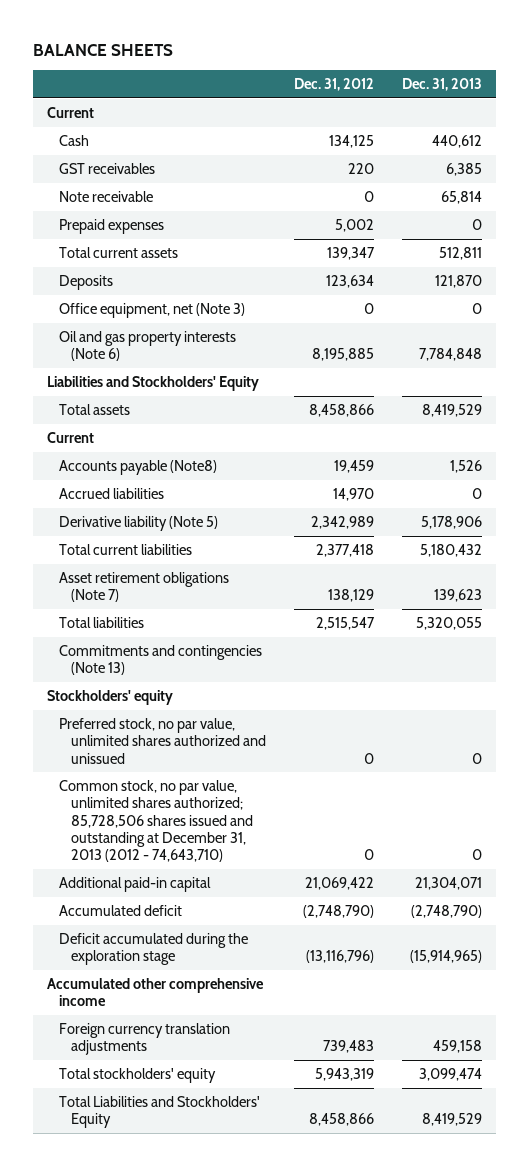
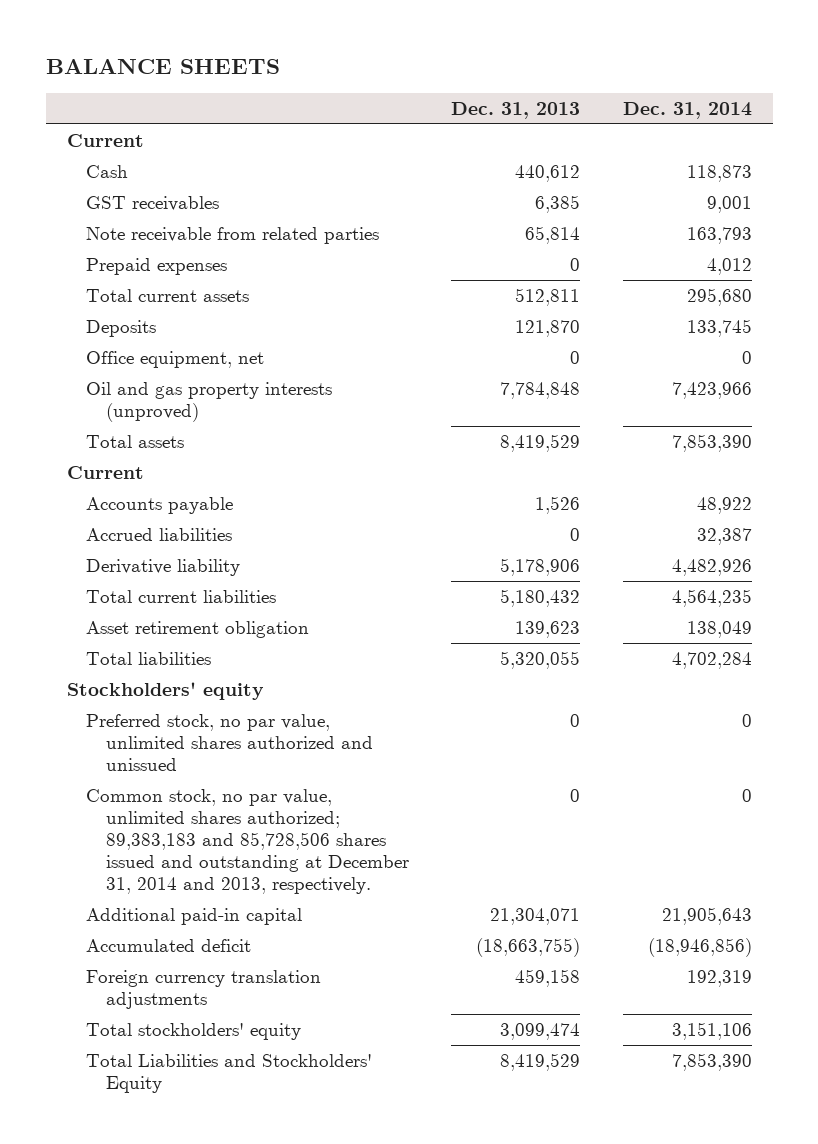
[294,78,375,92] Dec. 31, 2012 -> none
none -> [622,101,752,119] Dec. 31, 2014
[58,190,153,202] Note receivable -> [86,226,380,244] Note receivable from related parties
[47,375,260,391] Liabilities and Stockholders' Equity -> none
[58,302,245,318] Office equipment, net (Note 3) -> [86,350,265,368] Office equipment, net
[58,330,236,362] Oil and gas property interests (Note 6) -> [86,381,333,422] Oil and gas property interests (unproved)
[58,459,217,475] Accounts payable (Note8) -> [86,496,234,514] Accounts payable
[58,515,218,531] Derivative liability (Note 5) -> [86,558,241,576] Derivative liability
[58,571,229,603] Asset retirement obligations (Note 7) -> [86,620,310,638] Asset retirement obligation
[58,644,262,676] Commitments and contingencies (Note 13) -> none
[58,779,253,863] Common stock, no par value, unlimited shares authorized; 85,728,506 shares issued and outstanding at December 31, 2013 (2012 - 74,643,710) -> [86,788,410,895] Common stock, no par value, unlimited shares authorized; 89,383,183 and 85,728,506 shares issued and outstanding at December 31, 2014 and 2013, respectively.
[58,932,248,966] Deficit accumulated during the exploration stage -> none
[47,977,265,1007] Accumulated other comprehensive income -> none
[411,904,483,918] (2,748,790) -> [476,937,581,957] (18,663,755)

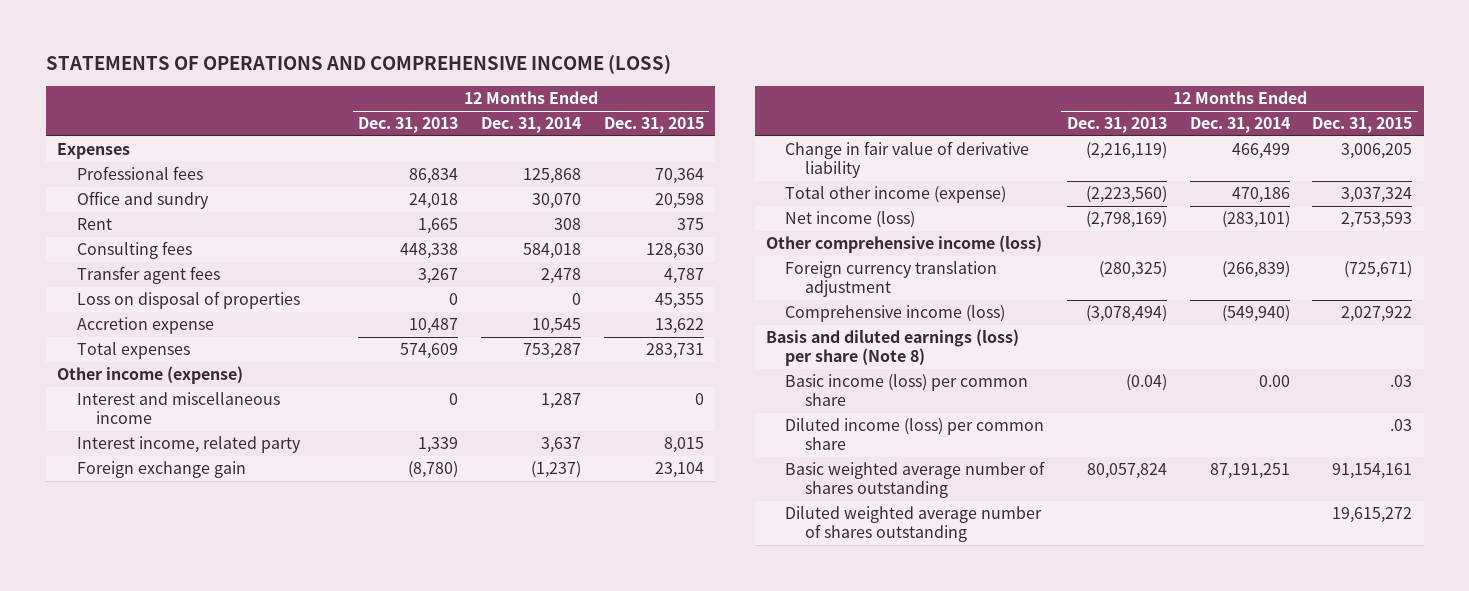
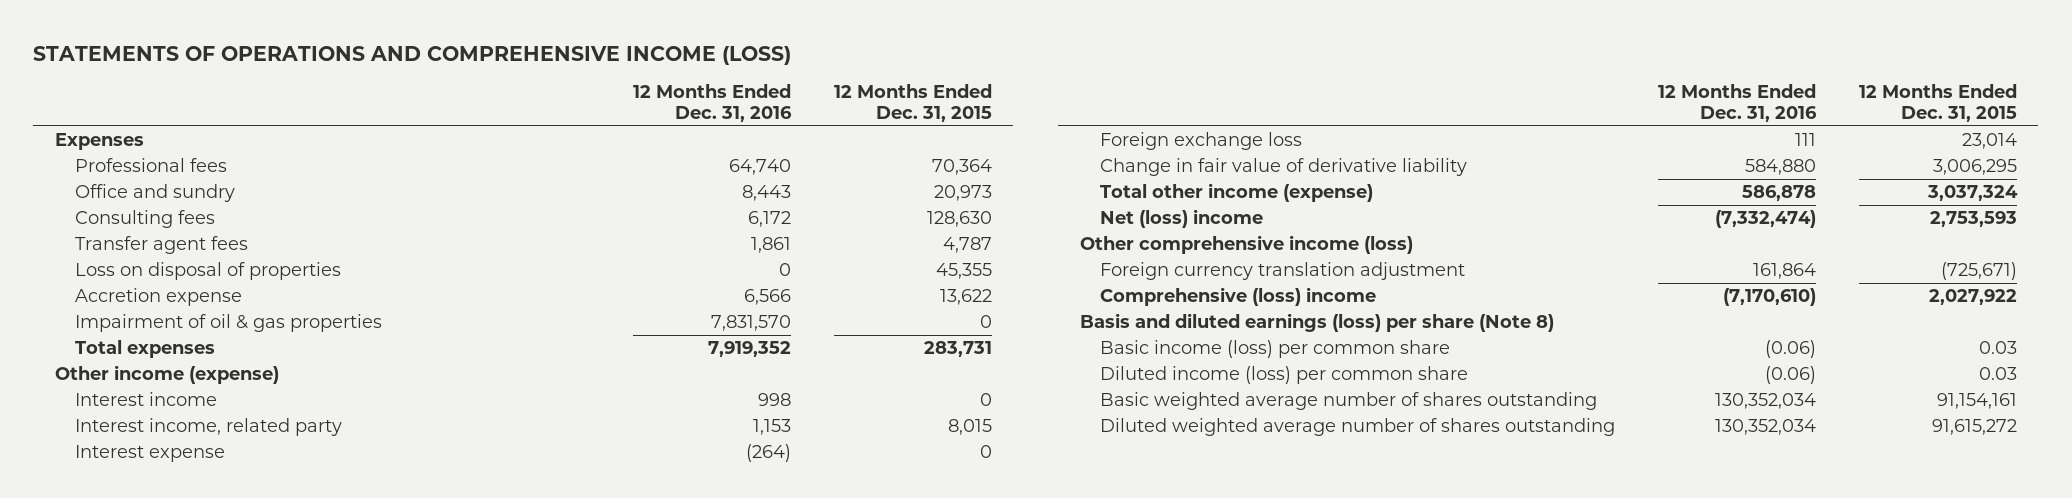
[358,117,459,134] Dec. 31, 2013 -> none
[480,117,581,134] Dec. 31, 2014 -> none
none -> [632,84,792,123] 12 Months Ended Dec. 31, 2016
[76,218,112,231] Rent -> none
[654,193,704,210] 20,598 -> [933,185,992,202] 20,973
none -> [74,314,382,333] Impairment of oil & gas properties
[76,392,280,425] Interest and miscellaneous income -> [74,392,217,407] Interest income
none -> [74,445,225,463] Interest expense
[76,461,246,479] Foreign exchange gain -> [1099,132,1302,151] Foreign exchange loss
[654,462,704,479] 23,104 -> [1961,133,2017,150] 23,014
[1341,143,1413,160] 3,006,205 -> [1932,159,2017,176] 3,006,295
[785,211,916,229] Net income (loss) -> [1099,209,1263,229] Net (loss) income
[785,305,1006,323] Comprehensive income (loss) -> [1099,287,1376,307] Comprehensive (loss) income
[1390,375,1413,388] .03 -> [1978,341,2017,355] 0.03
[1390,419,1413,432] .03 -> [1978,367,2017,381] 0.03
[1332,507,1413,524] 19,615,272 -> [1931,419,2017,436] 91,615,272

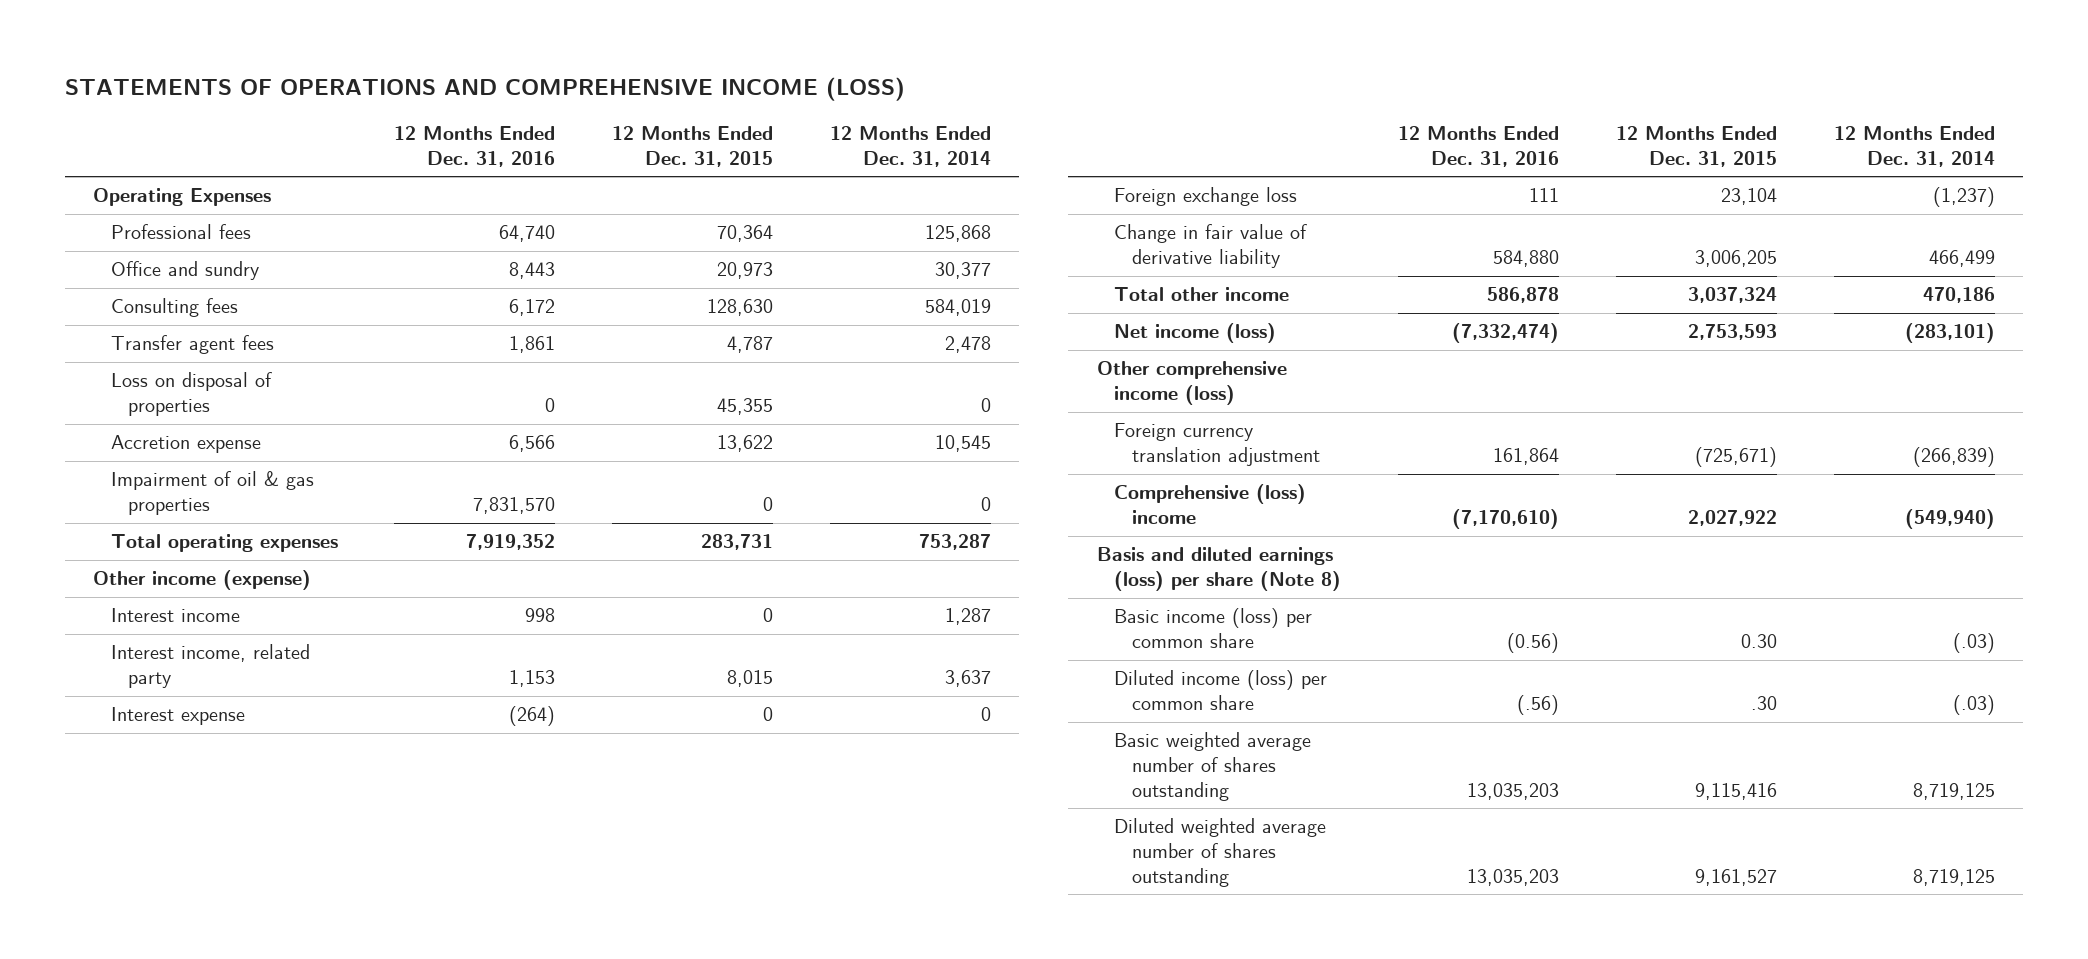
none -> [829,126,991,167] 12 Months Ended Dec. 31, 2014
[54,133,144,151] Expenses -> [93,188,272,207] Operating Expenses
[74,340,215,359] Total expenses -> [110,534,338,553] Total operating expenses
[1961,133,2017,150] 23,014 -> [1720,188,1777,206] 23,104
[1932,159,2017,176] 3,006,295 -> [1694,250,1777,268] 3,006,205
[1099,183,1373,203] Total other income (expense) -> [1114,287,1290,302] Total other income
[1099,209,1263,229] Net (loss) income -> [1114,323,1277,344] Net income (loss)
[1764,340,1816,359] (0.06) -> [1507,633,1560,654] (0.56)
[1978,341,2017,355] 0.03 -> [1740,634,1777,649] 0.30
[1764,366,1816,385] (0.06) -> [1517,695,1560,716] (.56)
[1978,367,2017,381] 0.03 -> [1750,696,1777,711] .30
[1714,393,1816,410] 130,352,034 -> [1467,782,1560,800] 13,035,203
[1936,393,2017,410] 91,154,161 -> [1694,782,1777,800] 9,115,416
[1714,419,1816,436] 130,352,034 -> [1467,868,1560,886] 13,035,203
[1931,419,2017,436] 91,615,272 -> [1694,868,1777,886] 9,161,527

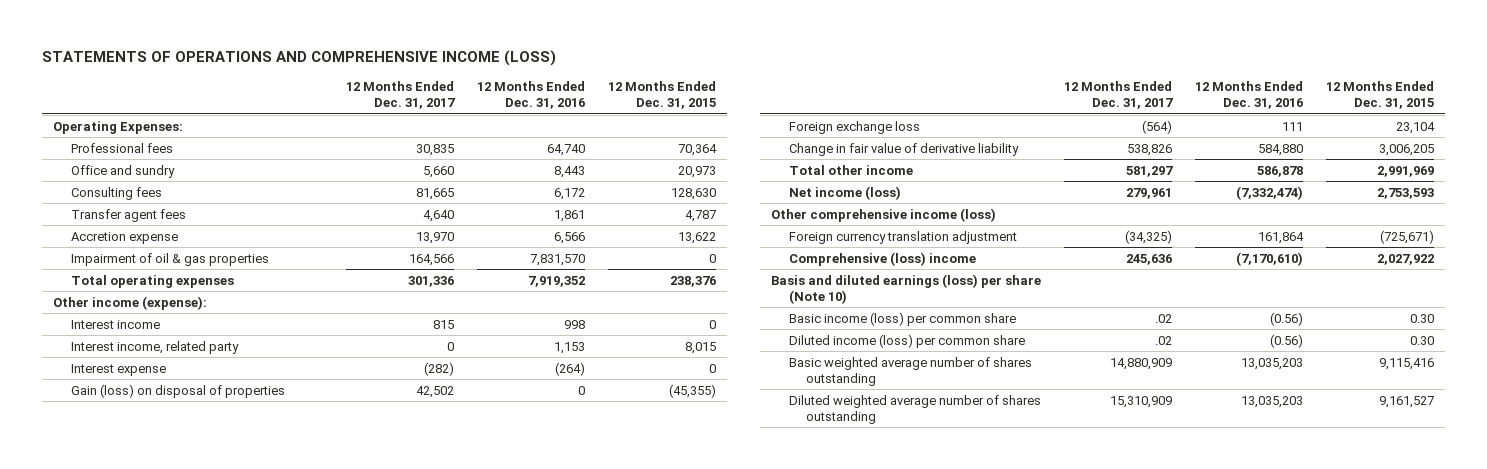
[829,126,991,167] 12 Months Ended Dec. 31, 2014 -> none
none -> [346,81,456,110] 12 Months Ended Dec. 31, 2017
[93,188,272,207] Operating Expenses -> [53,120,184,134] Operating Expenses:
[110,372,272,417] Loss on disposal of properties -> none
[701,534,774,551] 283,731 -> [669,275,716,287] 238,376
[93,570,312,591] Other income (expense) -> [53,295,208,310] Other income (expense):
none -> [71,383,286,398] Gain (loss) on disposal of properties
[1687,287,1777,304] 3,037,324 -> [1376,165,1434,177] 2,991,969
[1096,547,1342,592] Basis and diluted earnings (loss) per share (Note 8) -> [771,273,1042,304] Basis and diluted earnings (loss) per share (Note 10)
[1517,695,1560,716] (.56) -> [1269,333,1303,348] (0.56)
[1750,696,1777,711] .30 -> [1409,335,1434,345] 0.30

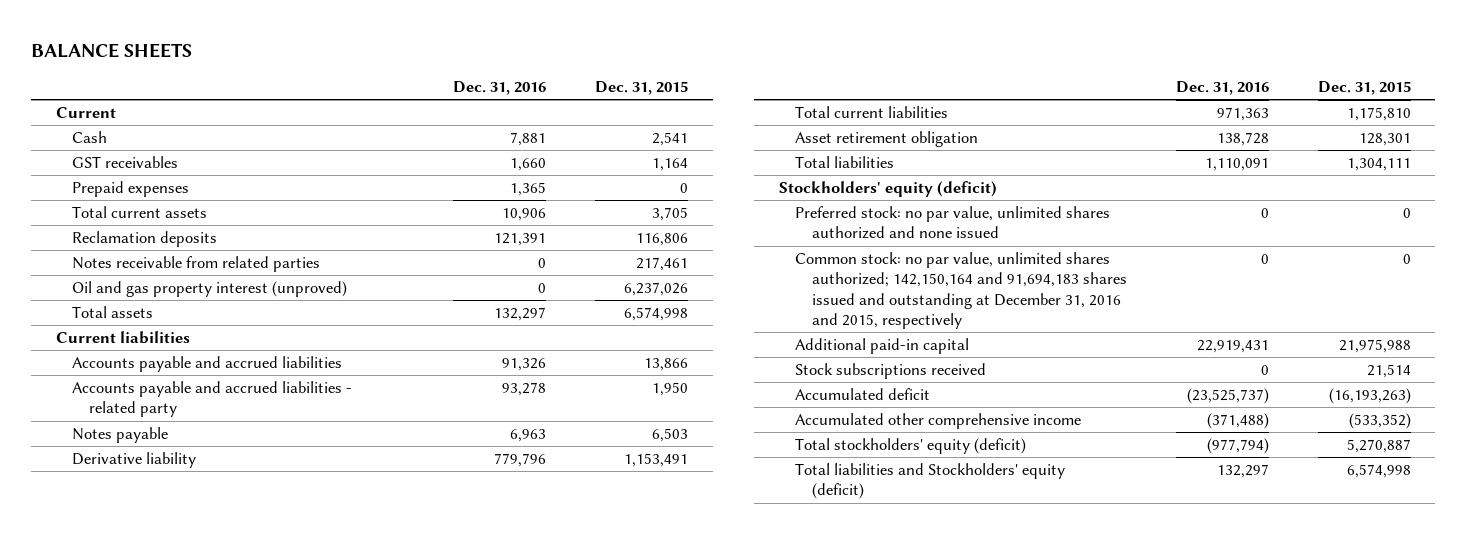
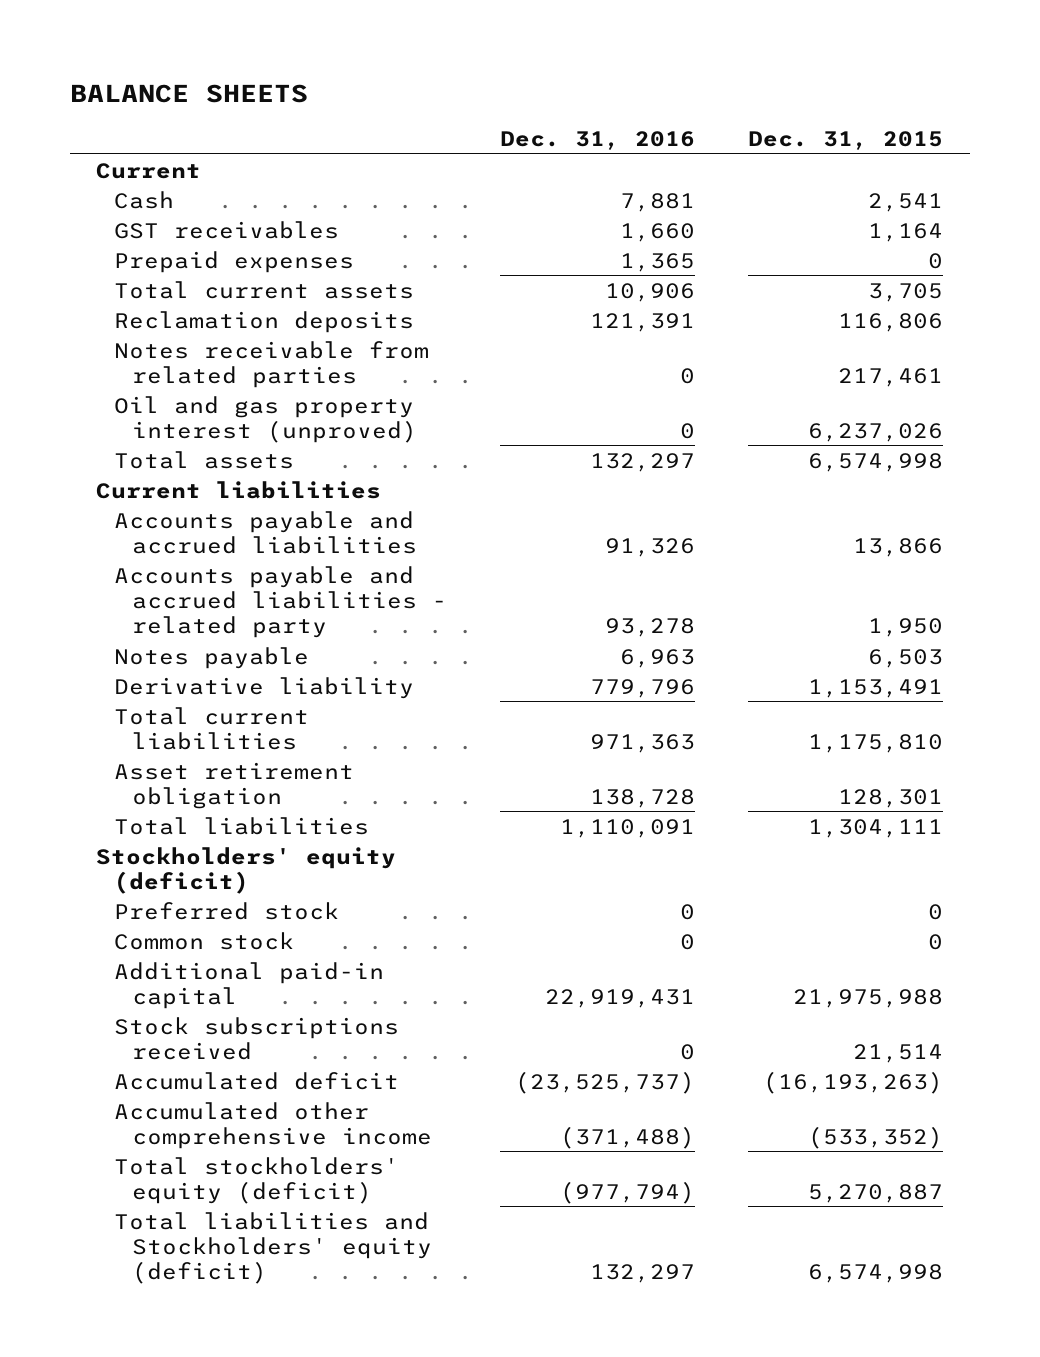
[795,206,1111,240] Preferred stock: no par value, unlimited shares authorized and none issued -> [113,901,339,920] Preferred stock
[795,252,1127,329] Common stock: no par value, unlimited shares authorized; 142,150,164 and 91,694,183 shares issued and outstanding at December 31, 2016 and 2015, respectively -> [113,931,294,950] Common stock

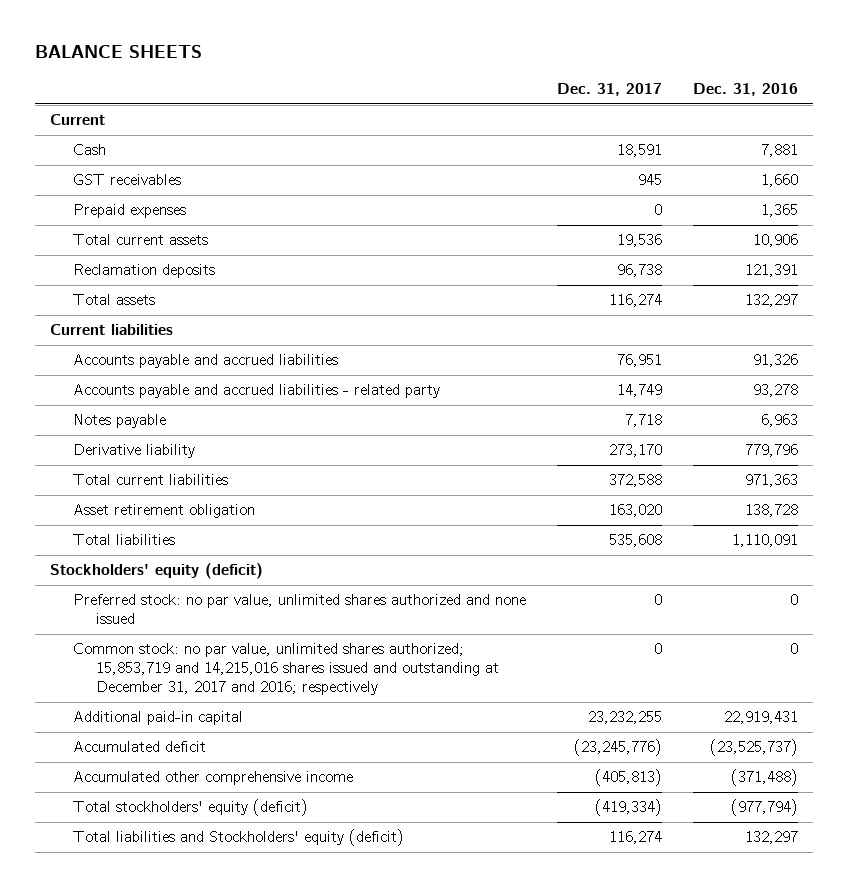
[748,131,944,151] Dec. 31, 2015 -> none
none -> [556,82,662,96] Dec. 31, 2017
[113,340,429,388] Notes receivable from related parties -> none
[113,395,417,443] Oil and gas property interest (unproved) -> none
[113,901,339,920] Preferred stock -> [72,594,526,625] Preferred stock: no par value, unlimited shares authorized and none issued
[113,931,294,950] Common stock -> [72,643,499,696] Common stock: no par value, unlimited shares authorized; 15,853,719 and 14,215,016 shares issued and outstanding at December 31, 2017 and 2016; respectively
[113,1016,399,1060] Stock subscriptions received -> none

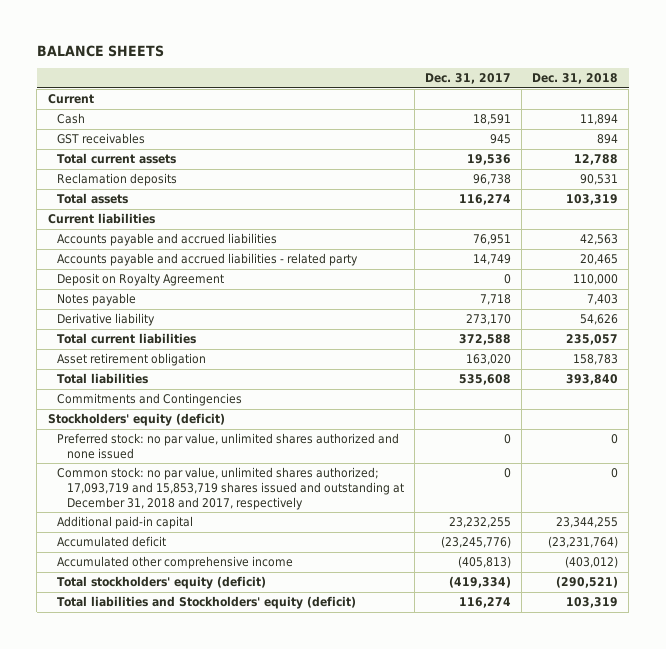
[692,82,798,96] Dec. 31, 2016 -> none
none -> [532,73,619,85] Dec. 31, 2018
[72,204,186,219] Prepaid expenses -> none
none -> [57,273,225,287] Deposit on Royalty Agreement
none -> [57,393,243,407] Commitments and Contingencies
[72,643,499,696] Common stock: no par value, unlimited shares authorized; 15,853,719 and 14,215,016 shares issued and outstanding at December 31, 2017 and 2016; respectively -> [57,467,405,510] Common stock: no par value, unlimited shares authorized; 17,093,719 and 15,853,719 shares issued and outstanding at December 31, 2018 and 2017, respectively

